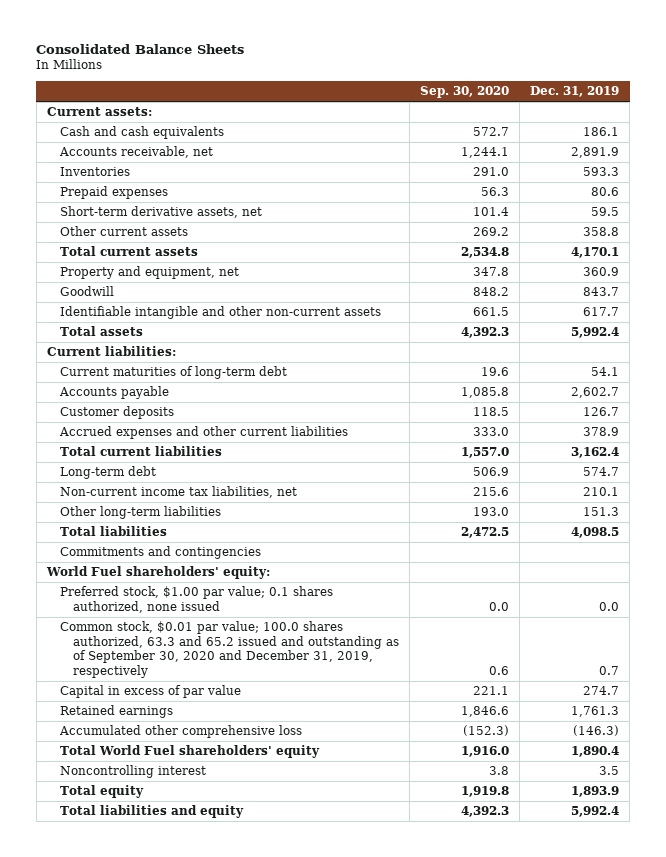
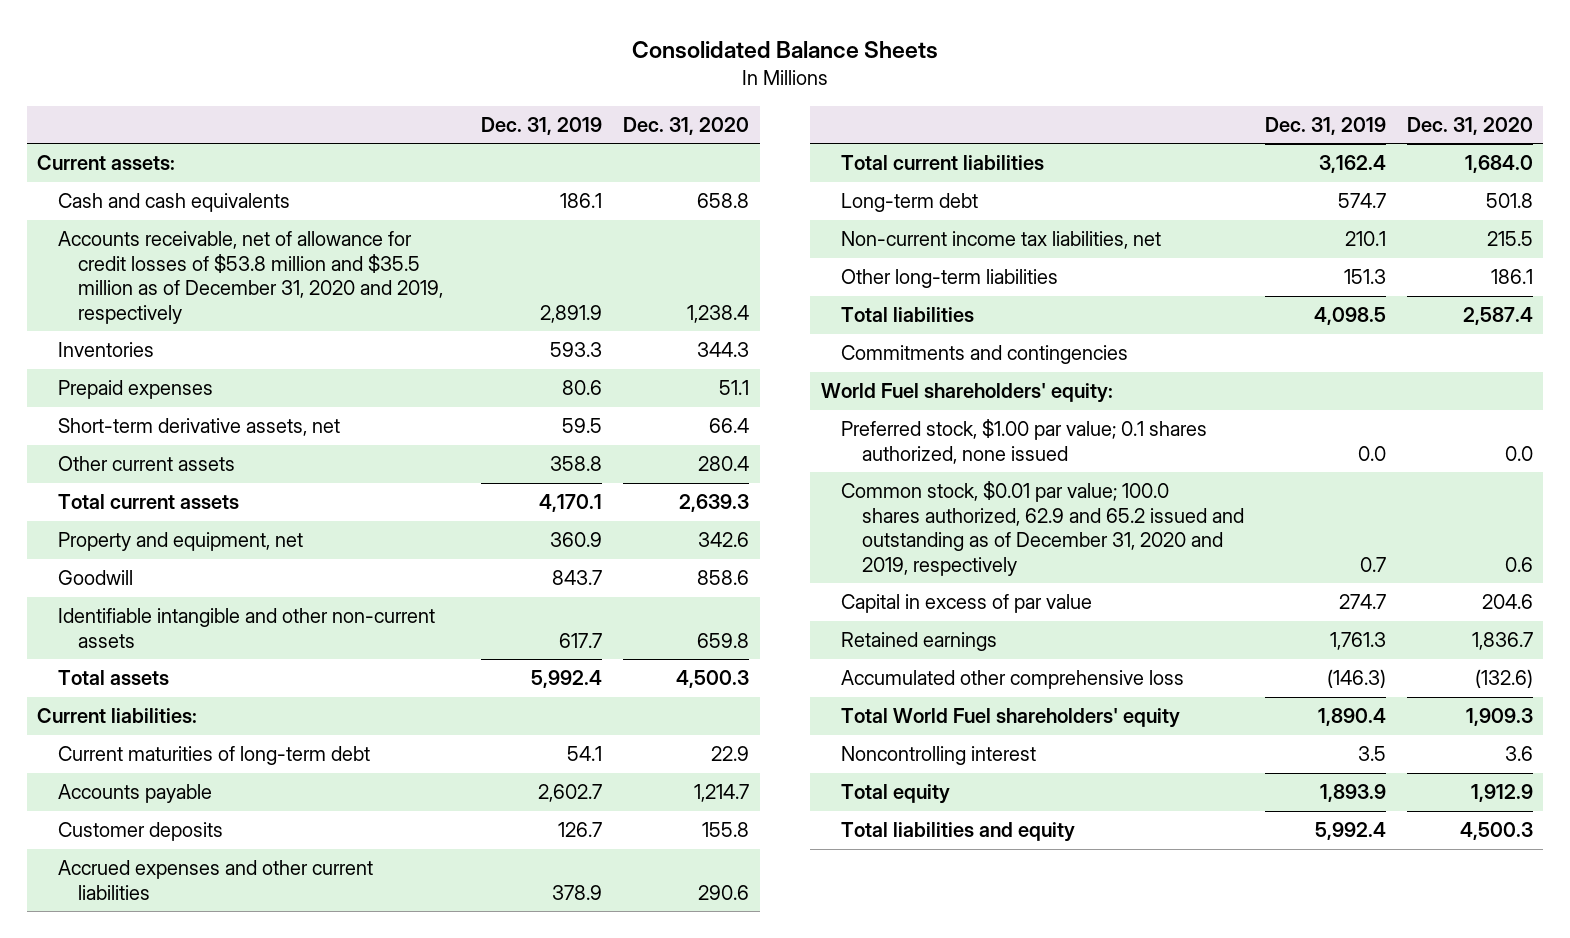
[420,86,510,99] Sep. 30, 2020 -> none
none -> [623,116,750,135] Dec. 31, 2020
[58,146,213,159] Accounts receivable, net -> [57,231,444,324] Accounts receivable, net of allowance for credit losses of $53.8 million and $35.5 million as of December 31, 2020 and 2019, respectively
[59,621,399,678] Common stock, $0.01 par value; 100.0 shares authorized, 63.3 and 65.2 issued and outstanding as of September 30, 2020 and December 31, 2019, respectively -> [841,481,1244,576] Common stock, $0.01 par value; 100.0 shares authorized, 62.9 and 65.2 issued and outstanding as of December 31, 2020 and 2019, respectively

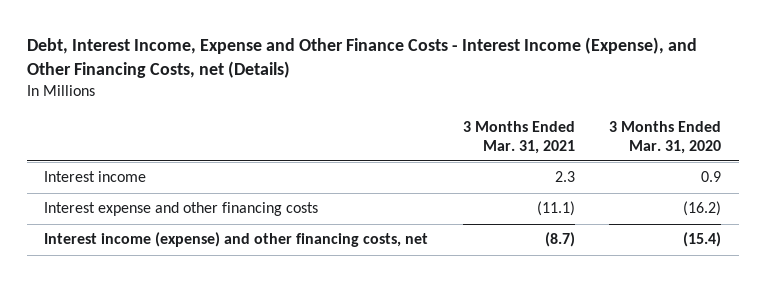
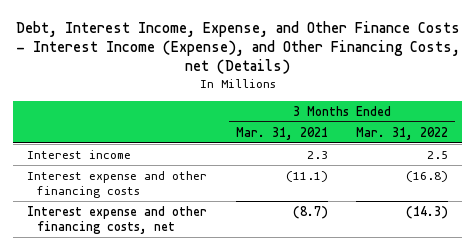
[26,36,697,79] Debt, Interest Income, Expense and Other Finance Costs - Interest Income (Expense), and Other Financing Costs, net (Details) -> [15,20,460,75] Debt, Interest Income, Expense, and Other Finance Costs - Interest Income (Expense), and Other Financing Costs, net (Details)
[609,121,722,154] 3 Months Ended Mar. 31, 2020 -> none
none -> [355,126,448,140] Mar. 31, 2022
[44,232,429,248] Interest income (expense) and other financing costs, net -> [27,205,208,234] Interest expense and other financing costs, net

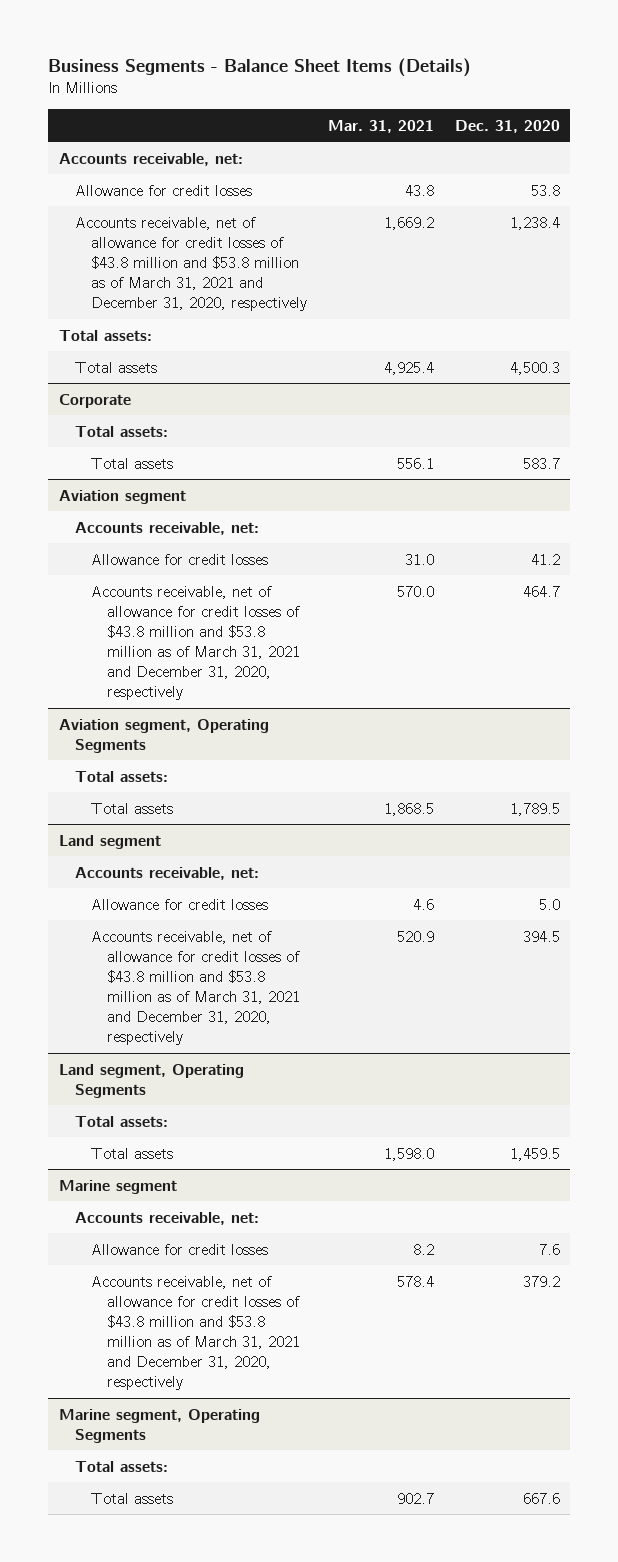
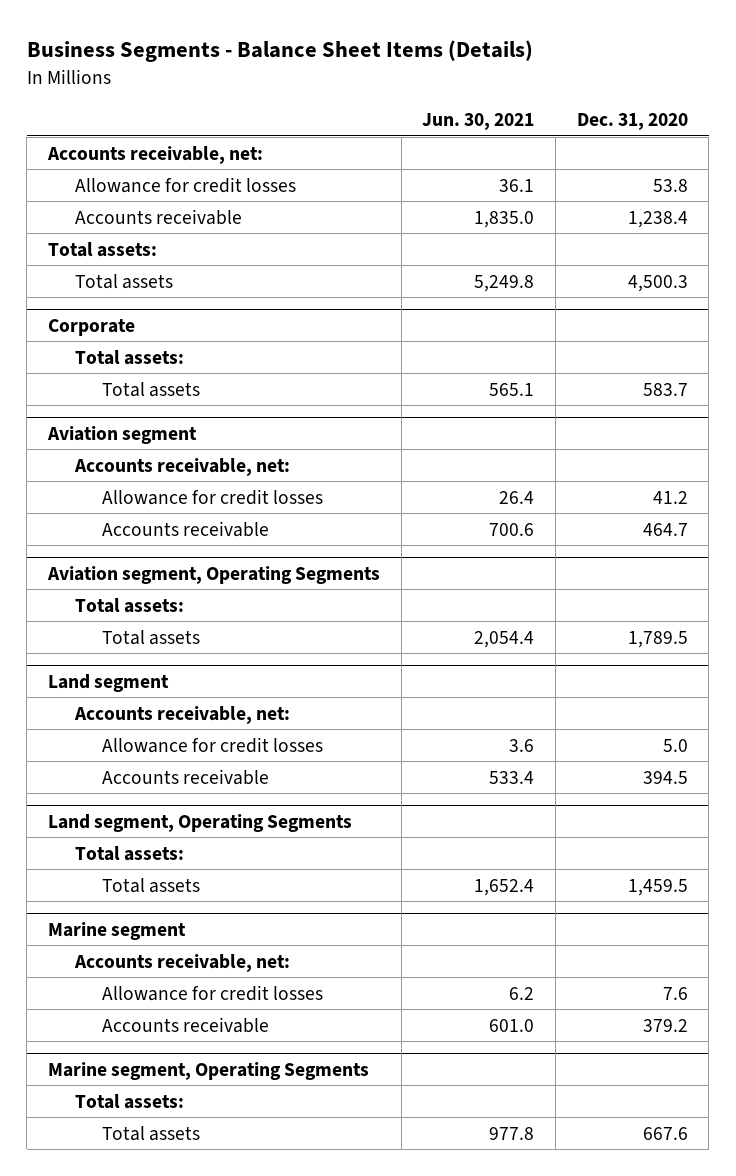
[327,119,434,133] Mar. 31, 2021 -> none
none -> [422,113,535,131] Jun. 30, 2021
[74,216,307,312] Accounts receivable, net of allowance for credit losses of $43.8 million and $53.8 million as of March 31, 2021 and December 31, 2020, respectively -> [75,208,243,225] Accounts receivable
[90,585,301,701] Accounts receivable, net of allowance for credit losses of $43.8 million and $53.8 million as of March 31, 2021 and December 31, 2020, respectively -> [102,520,270,537] Accounts receivable
[90,930,301,1046] Accounts receivable, net of allowance for credit losses of $43.8 million and $53.8 million as of March 31, 2021 and December 31, 2020, respectively -> [102,768,270,785] Accounts receivable
[90,1275,301,1391] Accounts receivable, net of allowance for credit losses of $43.8 million and $53.8 million as of March 31, 2021 and December 31, 2020, respectively -> [102,1016,270,1033] Accounts receivable

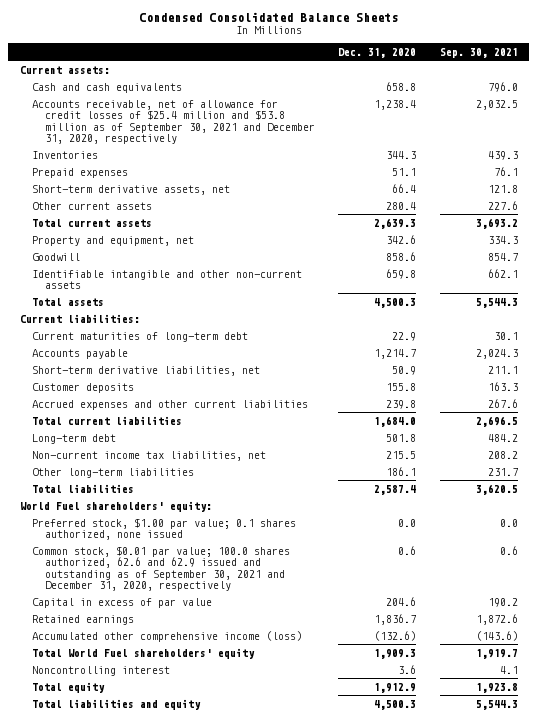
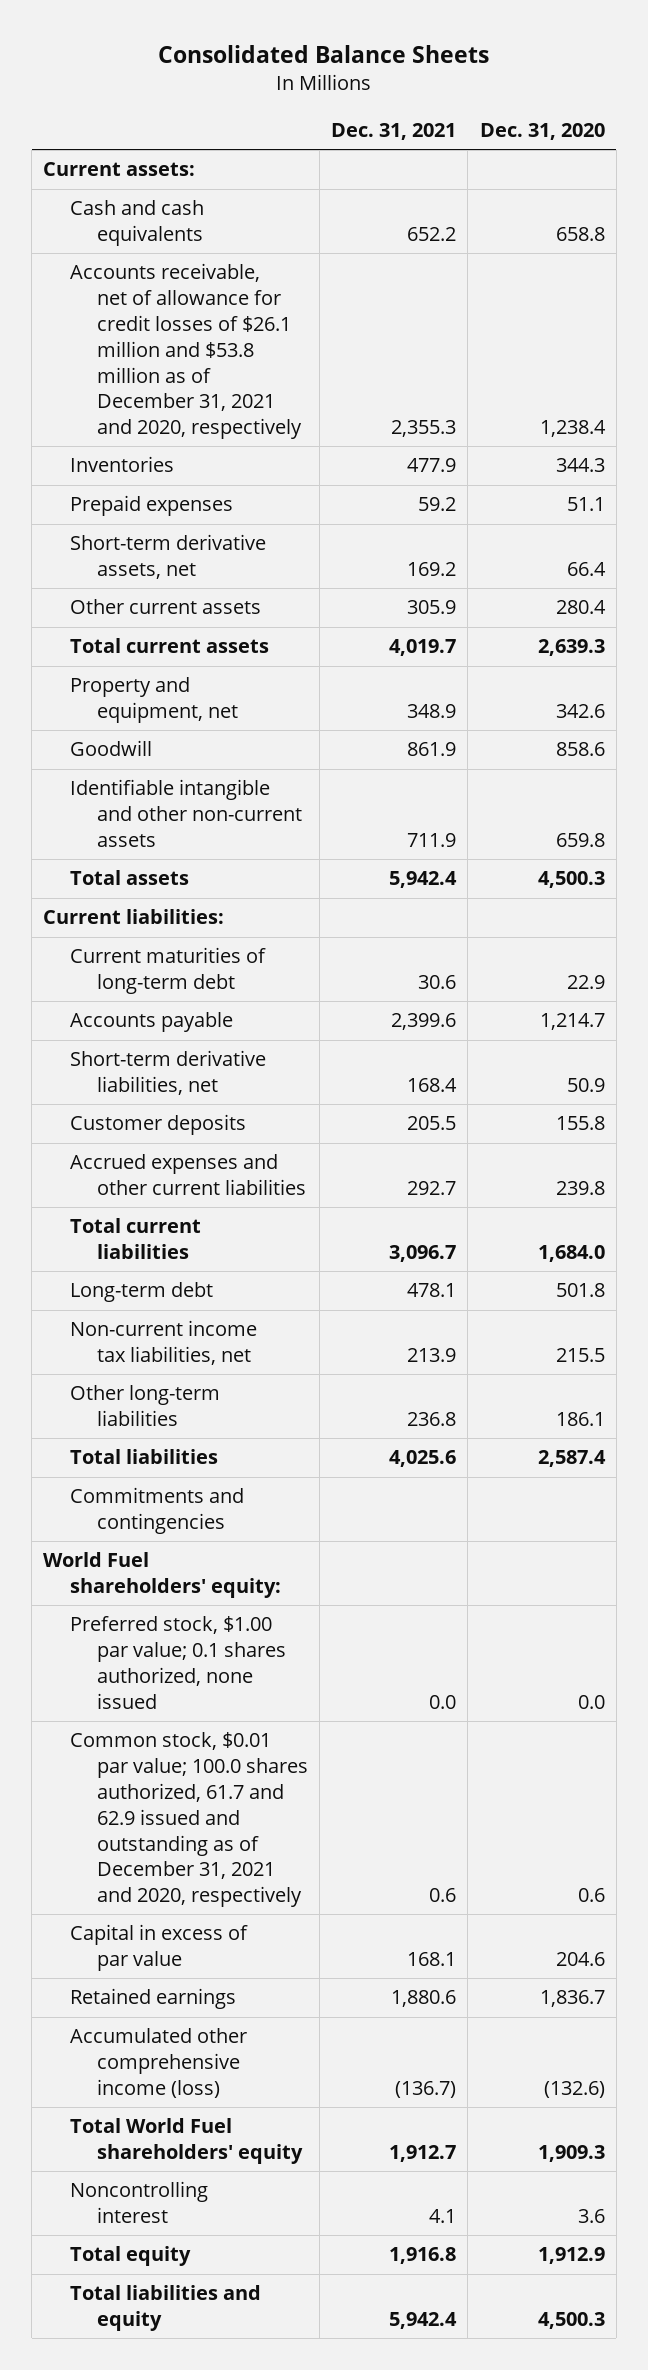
[138,11,398,22] Condensed Consolidated Balance Sheets -> [157,45,489,64] Consolidated Balance Sheets
[439,47,518,58] Sep. 30, 2021 -> none
none -> [331,122,457,140] Dec. 31, 2021
[32,99,315,145] Accounts receivable, net of allowance for credit losses of $25.4 million and $53.8 million as of September 30, 2021 and December 31, 2020, respectively -> [70,263,302,440] Accounts receivable, net of allowance for credit losses of $26.1 million and $53.8 million as of December 31, 2021 and 2020, respectively
none -> [70,1487,245,1535] Commitments and contingencies
[32,545,291,592] Common stock, $0.01 par value; 100.0 shares authorized, 62.6 and 62.9 issued and outstanding as of September 30, 2021 and December 31, 2020, respectively -> [70,1732,308,1908] Common stock, $0.01 par value; 100.0 shares authorized, 61.7 and 62.9 issued and outstanding as of December 31, 2021 and 2020, respectively

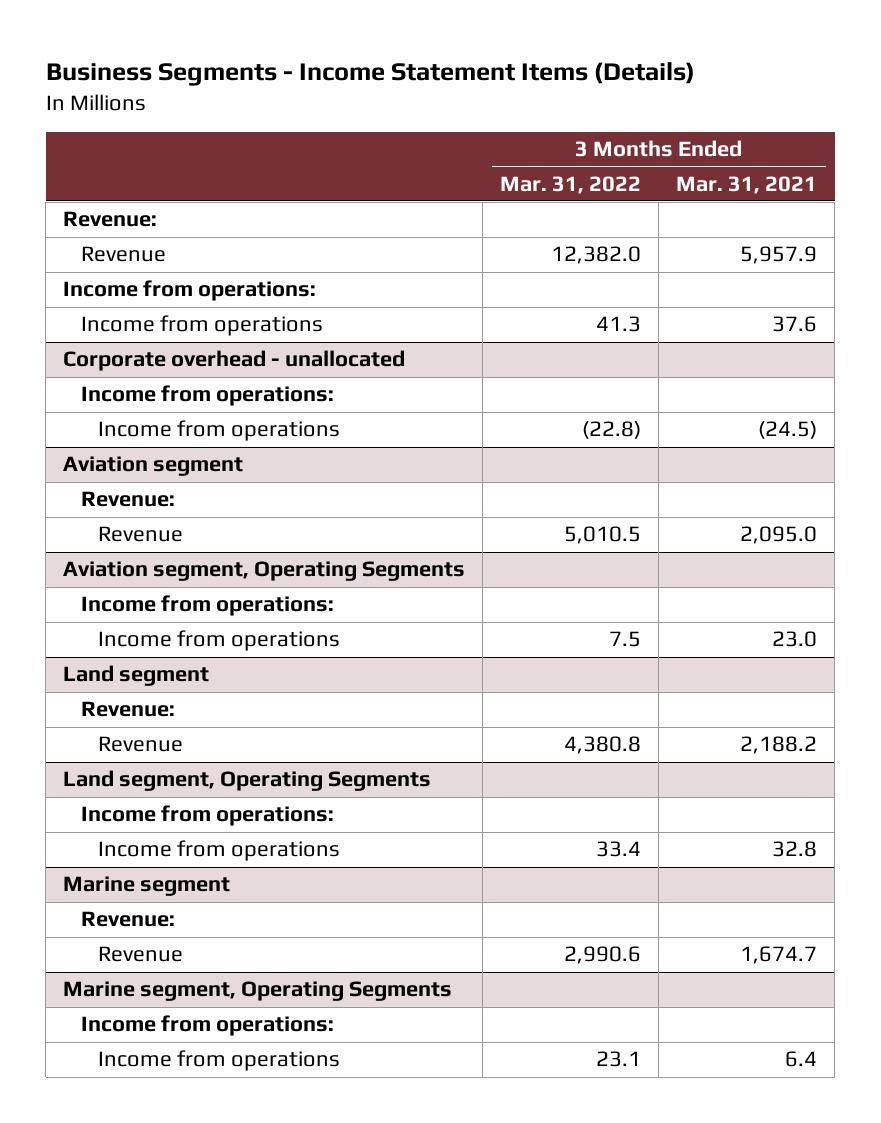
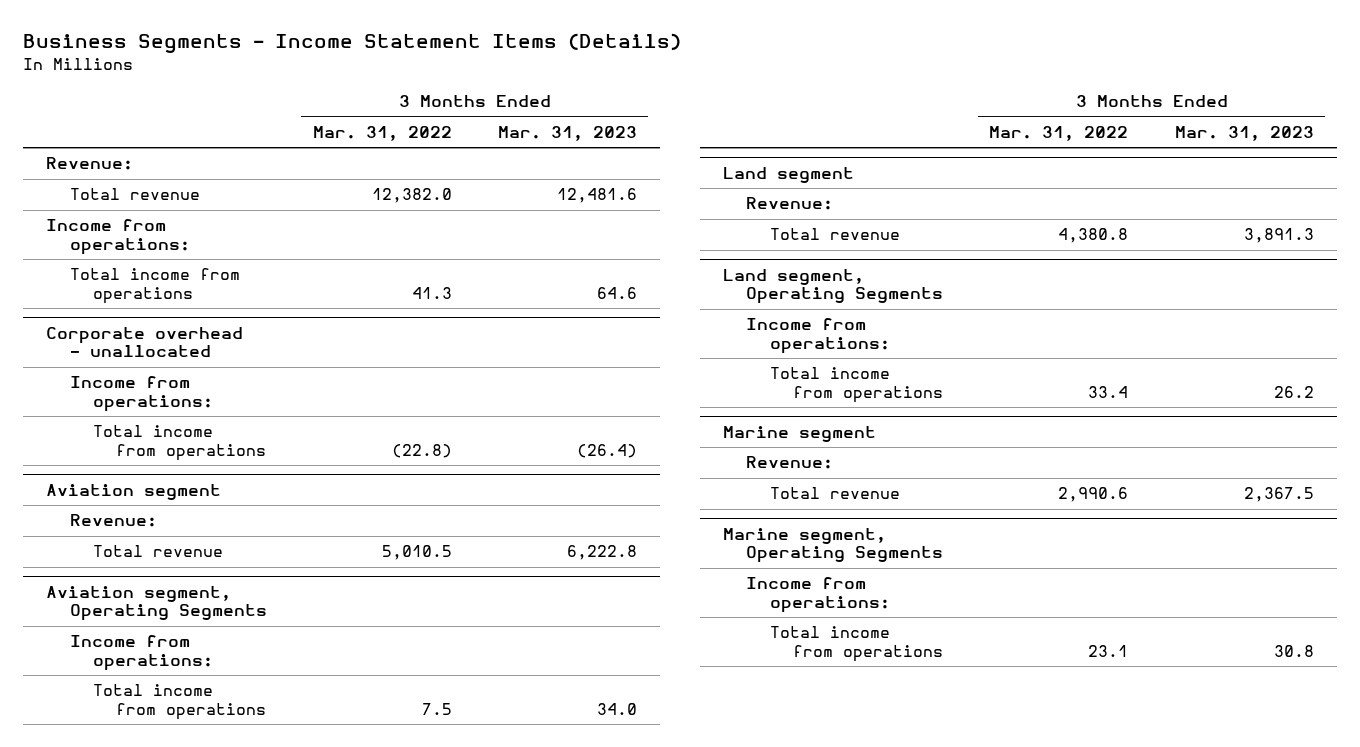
[676,175,818,194] Mar. 31, 2021 -> none
none -> [497,125,637,141] Mar. 31, 2023
[80,246,166,263] Revenue -> [69,188,200,201] Total revenue
[80,315,323,337] Income from operations -> [69,268,240,305] Total income from operations
[98,420,341,442] Income from operations -> [92,425,267,462] Total income from operations
[98,526,184,543] Revenue -> [92,545,223,558] Total revenue
[98,630,341,652] Income from operations -> [92,684,267,721] Total income from operations
[98,736,184,753] Revenue -> [769,228,900,241] Total revenue
[98,840,341,862] Income from operations -> [769,367,943,404] Total income from operations
[98,946,184,963] Revenue -> [769,487,900,500] Total revenue
[98,1050,341,1072] Income from operations -> [769,626,943,663] Total income from operations

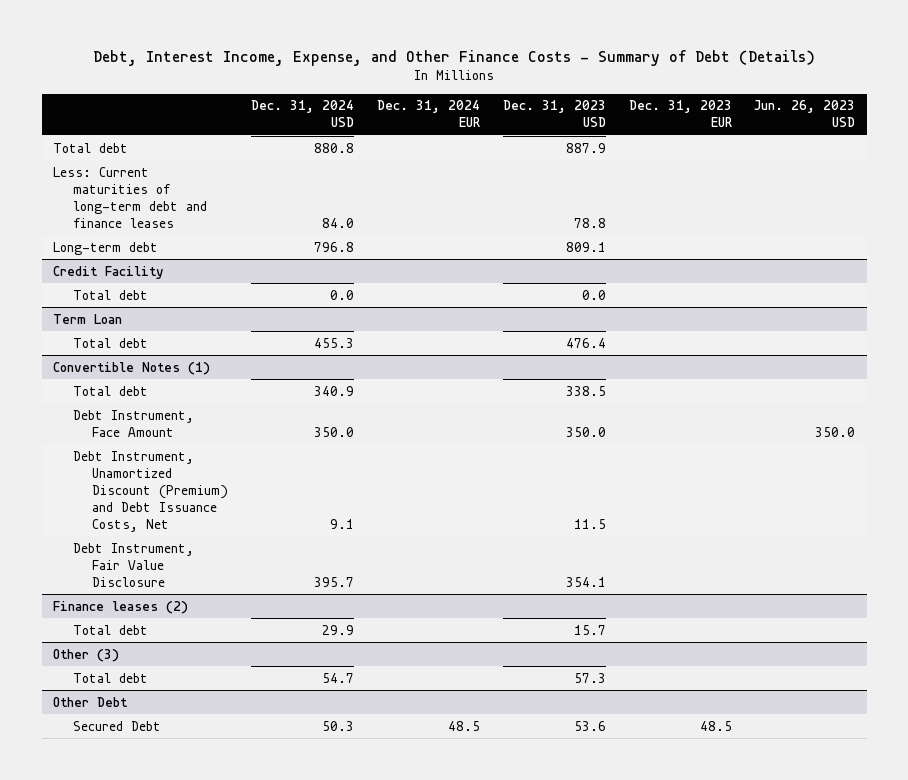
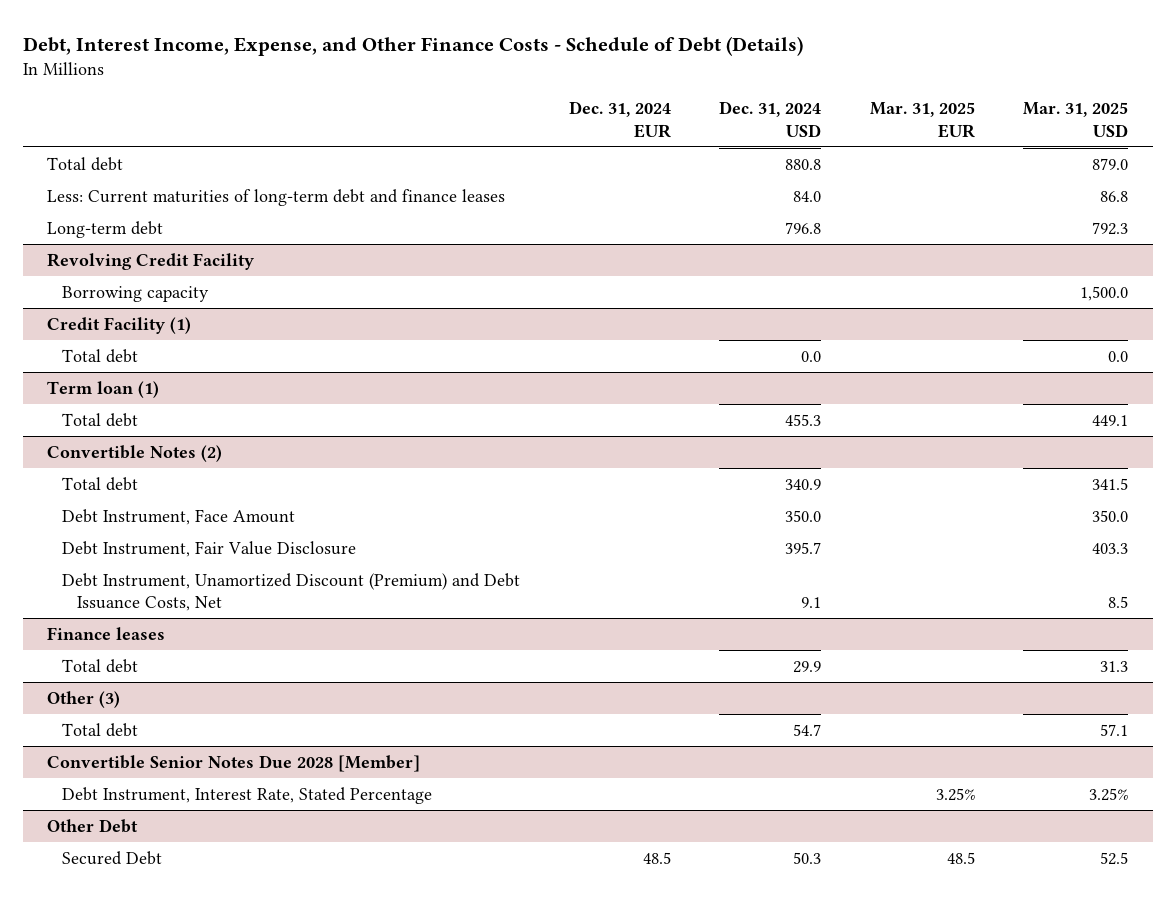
[93,50,816,67] Debt, Interest Income, Expense, and Other Finance Costs - Summary of Debt (Details) -> [22,35,803,56] Debt, Interest Income, Expense, and Other Finance Costs - Schedule of Debt (Details)
[502,100,606,128] Dec. 31, 2023 USD -> none
[628,100,732,128] Dec. 31, 2023 EUR -> none
[754,100,856,128] Jun. 26, 2023 USD -> none
none -> [869,101,975,138] Mar. 31, 2025 EUR
none -> [1023,101,1129,137] Mar. 31, 2025 USD
none -> [47,252,255,270] Revolving Credit Facility
none -> [62,285,210,302] Borrowing capacity
[53,265,165,279] Credit Facility -> [47,316,192,334] Credit Facility (1)
[53,313,123,324] Term Loan -> [47,380,160,398] Term loan (1)
[53,361,211,375] Convertible Notes (1) -> [47,444,223,462] Convertible Notes (2)
[72,450,229,532] Debt Instrument, Unamortized Discount (Premium) and Debt Issuance Costs, Net -> none
none -> [62,572,521,612] Debt Instrument, Unamortized Discount (Premium) and Debt Issuance Costs, Net
[53,600,189,614] Finance leases (2) -> [47,626,166,640] Finance leases
none -> [47,754,421,772] Convertible Senior Notes Due 2028 [Member]
none -> [62,786,433,804] Debt Instrument, Interest Rate, Stated Percentage

